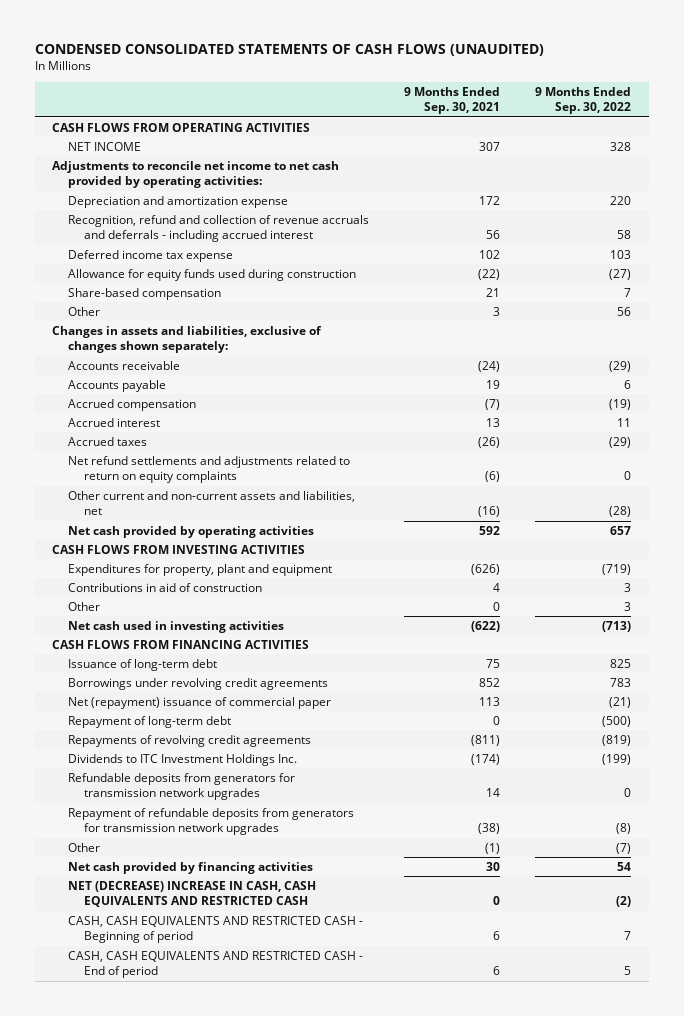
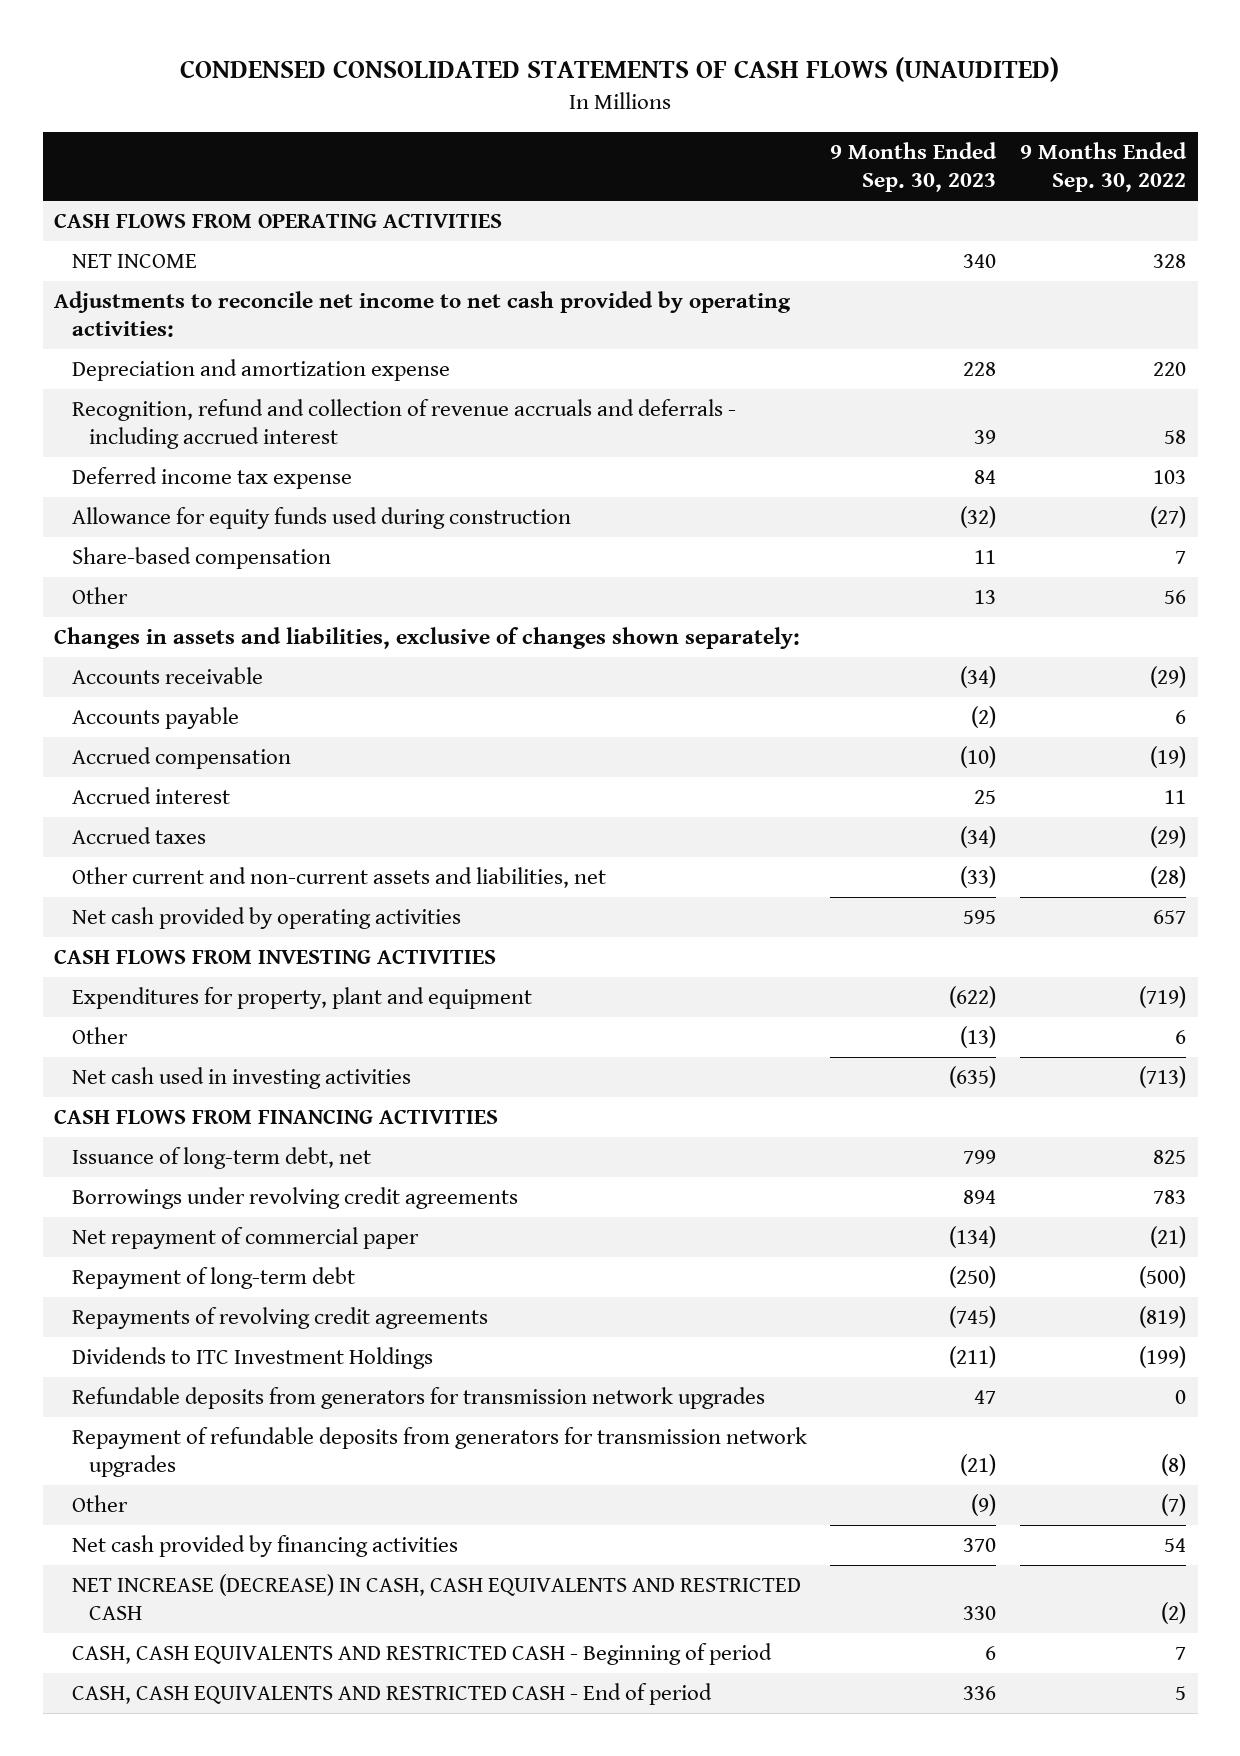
[404,87,501,115] 9 Months Ended Sep. 30, 2021 -> none
none -> [830,141,998,193] 9 Months Ended Sep. 30, 2023
[67,456,350,484] Net refund settlements and adjustments related to return on equity complaints -> none
[67,583,262,593] Contributions in aid of construction -> none
[624,602,632,612] 3 -> [1174,1029,1186,1044] 6
[67,659,217,672] Issuance of long-term debt -> [71,1146,371,1169] Issuance of long-term debt, net
[67,697,331,710] Net (repayment) issuance of commercial paper -> [71,1226,419,1249] Net repayment of commercial paper
[67,754,297,767] Dividends to ITC Investment Holdings Inc. -> [71,1346,433,1369] Dividends to ITC Investment Holdings
[67,881,316,908] NET (DECREASE) INCREASE IN CASH, CASH EQUIVALENTS AND RESTRICTED CASH -> [71,1573,801,1621] NET INCREASE (DECREASE) IN CASH, CASH EQUIVALENTS AND RESTRICTED CASH

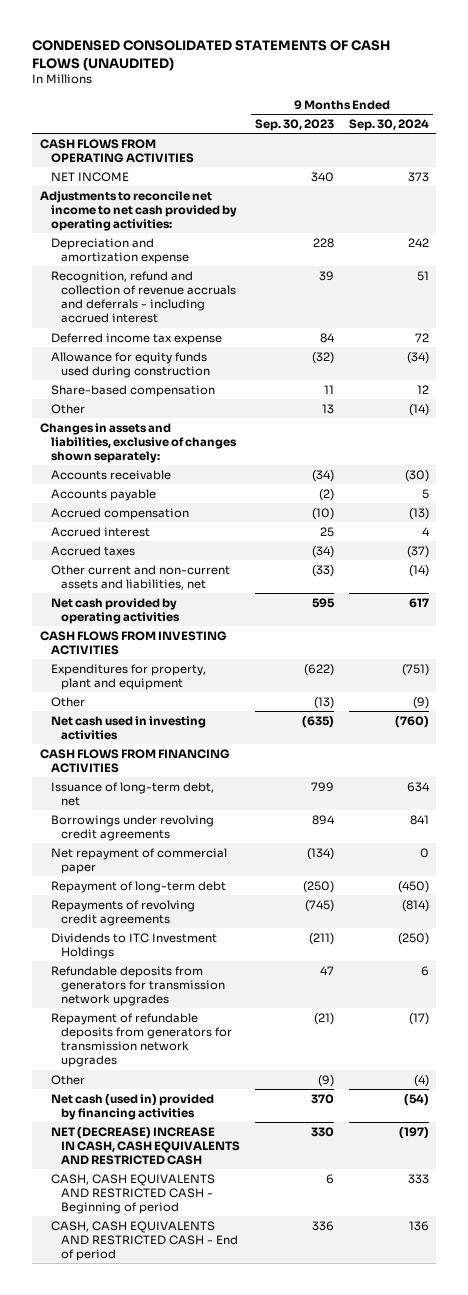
[1019,141,1187,193] 9 Months Ended Sep. 30, 2022 -> none
none -> [348,118,429,131] Sep. 30, 2024
[71,1534,458,1557] Net cash provided by financing activities -> [50,1093,214,1120] Net cash (used in) provided by financing activities
[71,1573,801,1621] NET INCREASE (DECREASE) IN CASH, CASH EQUIVALENTS AND RESTRICTED CASH -> [50,1126,241,1166] NET (DECREASE) INCREASE IN CASH, CASH EQUIVALENTS AND RESTRICTED CASH

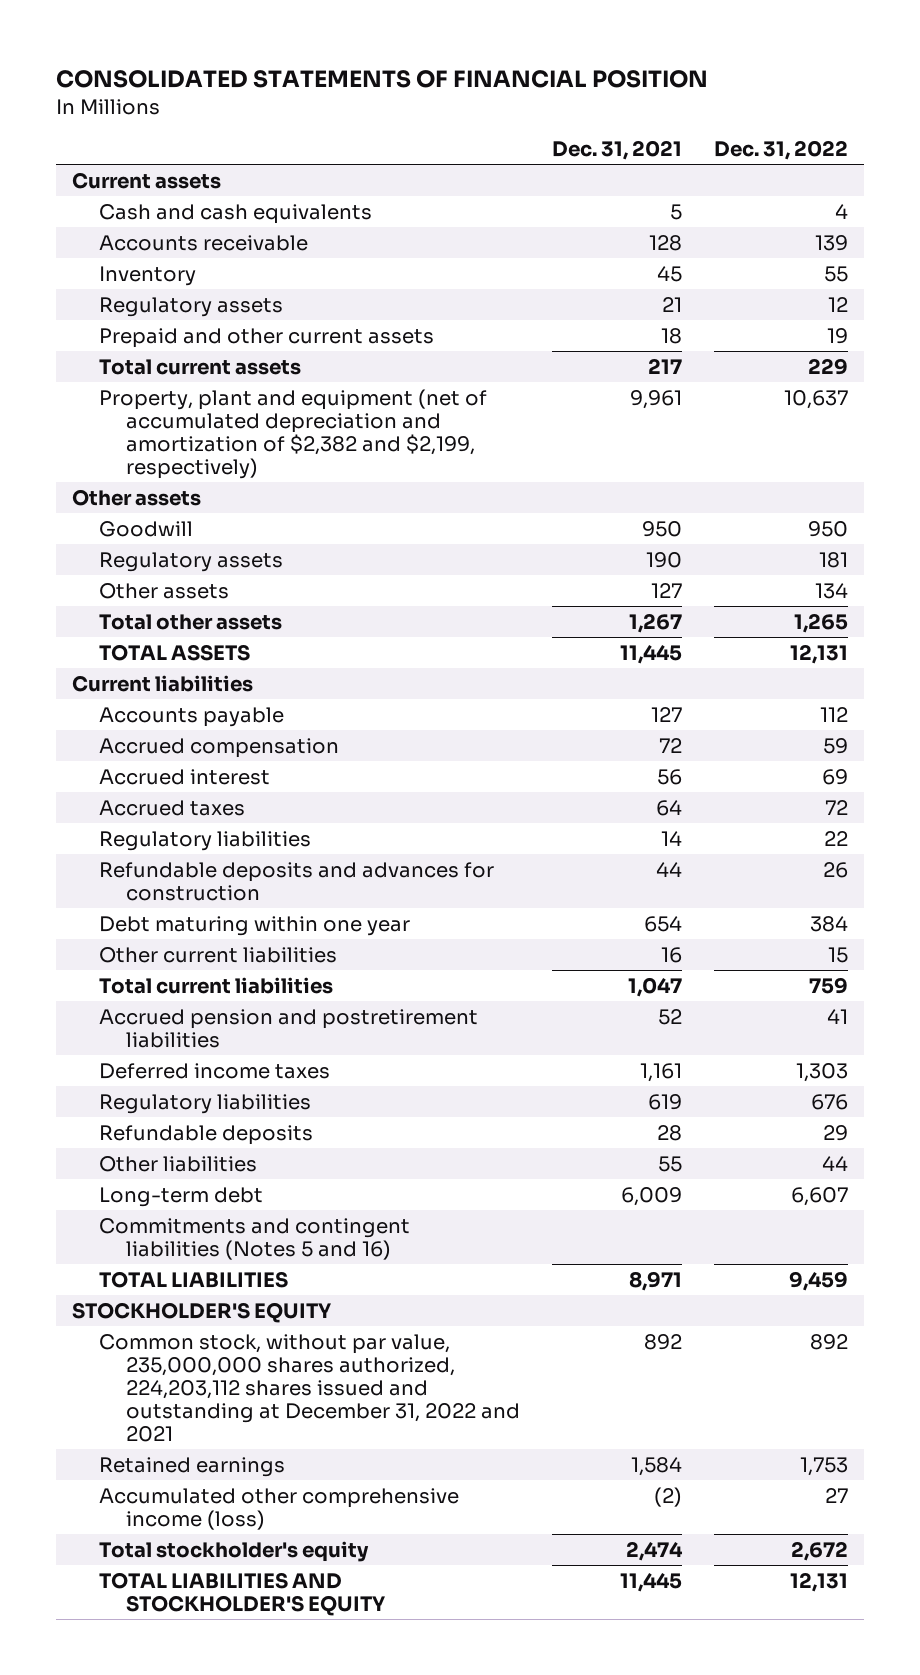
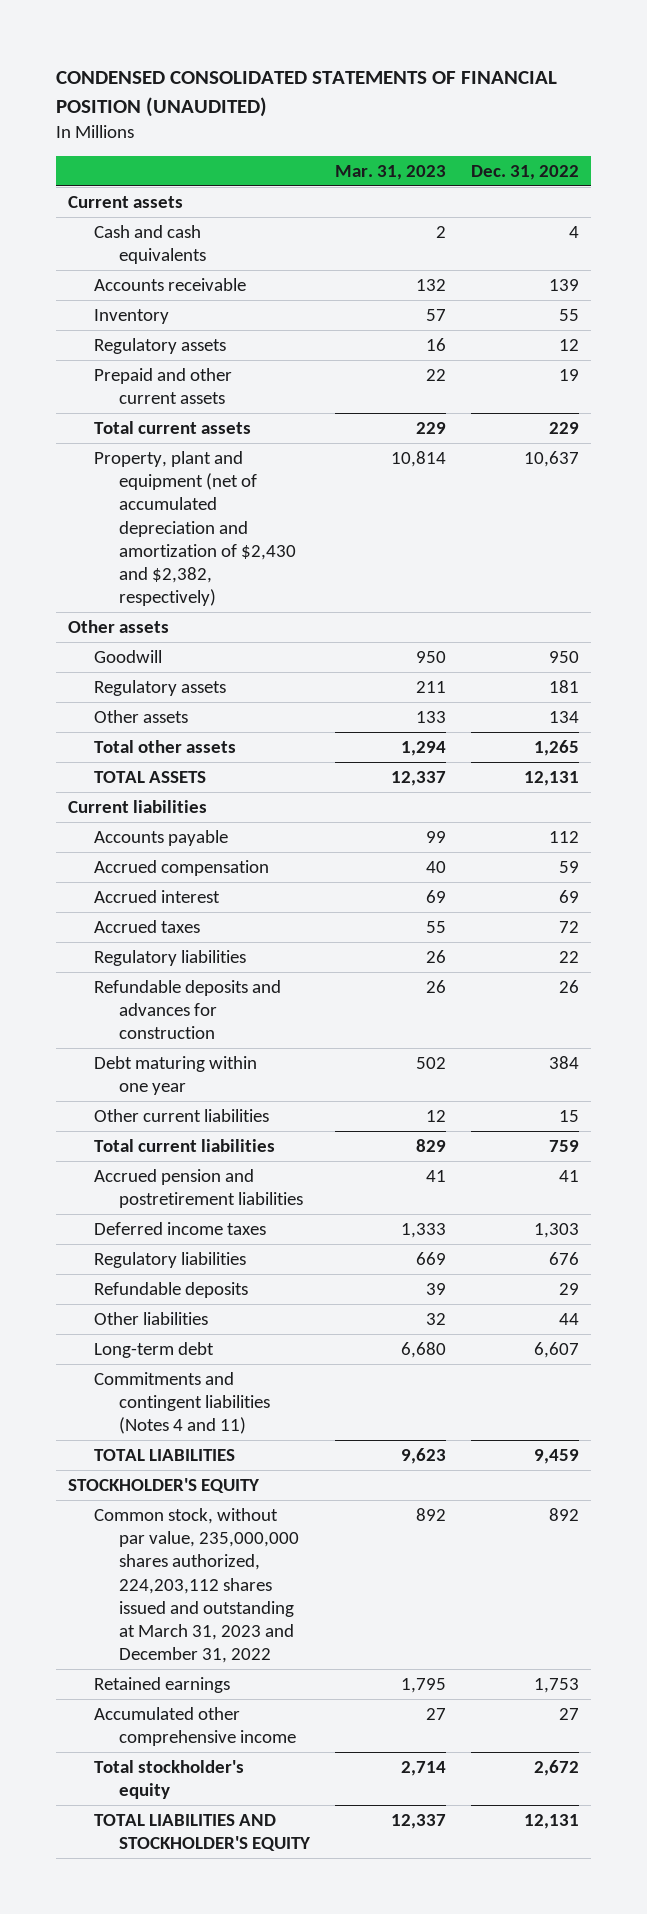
[56,69,709,88] CONSOLIDATED STATEMENTS OF FINANCIAL POSITION -> [55,71,557,117] CONDENSED CONSOLIDATED STATEMENTS OF FINANCIAL POSITION (UNAUDITED)
[551,139,682,160] Dec. 31, 2021 -> none
none -> [334,164,446,180] Mar. 31, 2023
[98,388,487,479] Property, plant and equipment (net of accumulated depreciation and amortization of $2,382 and $2,199, respectively) -> [93,450,296,607] Property, plant and equipment (net of accumulated depreciation and amortization of $2,430 and $2,382, respectively)
[98,1217,410,1260] Commitments and contingent liabilities (Notes 5 and 16) -> [93,1371,270,1435] Commitments and contingent liabilities (Notes 4 and 11)
[98,1333,520,1442] Common stock, without par value, 235,000,000 shares authorized, 224,203,112 shares issued and outstanding at December 31, 2022 and 2021 -> [93,1507,299,1664] Common stock, without par value, 235,000,000 shares authorized, 224,203,112 shares issued and outstanding at March 31, 2023 and December 31, 2022
[98,1487,459,1530] Accumulated other comprehensive income (loss) -> [93,1706,296,1747] Accumulated other comprehensive income

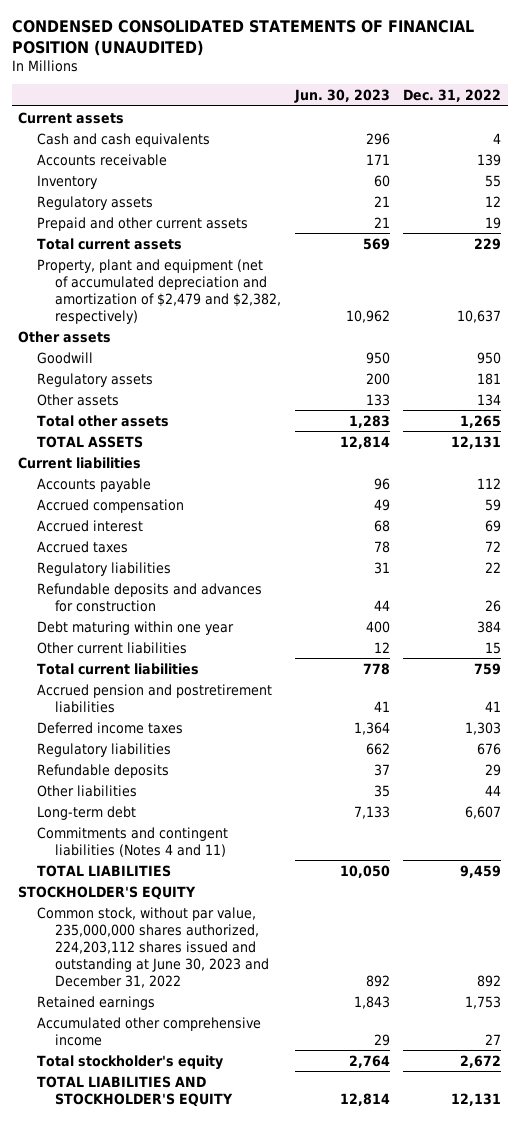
[334,164,446,180] Mar. 31, 2023 -> none
none -> [293,88,390,103] Jun. 30, 2023
[93,450,296,607] Property, plant and equipment (net of accumulated depreciation and amortization of $2,430 and $2,382, respectively) -> [36,258,281,324] Property, plant and equipment (net of accumulated depreciation and amortization of $2,479 and $2,382, respectively)
[93,1507,299,1664] Common stock, without par value, 235,000,000 shares authorized, 224,203,112 shares issued and outstanding at March 31, 2023 and December 31, 2022 -> [36,906,269,988] Common stock, without par value, 235,000,000 shares authorized, 224,203,112 shares issued and outstanding at June 30, 2023 and December 31, 2022

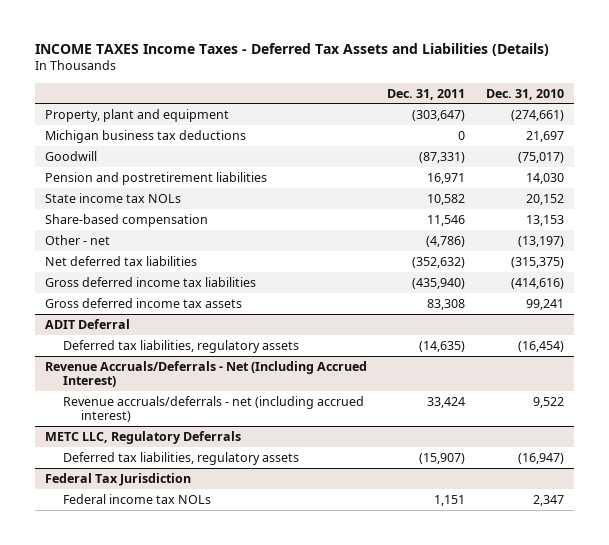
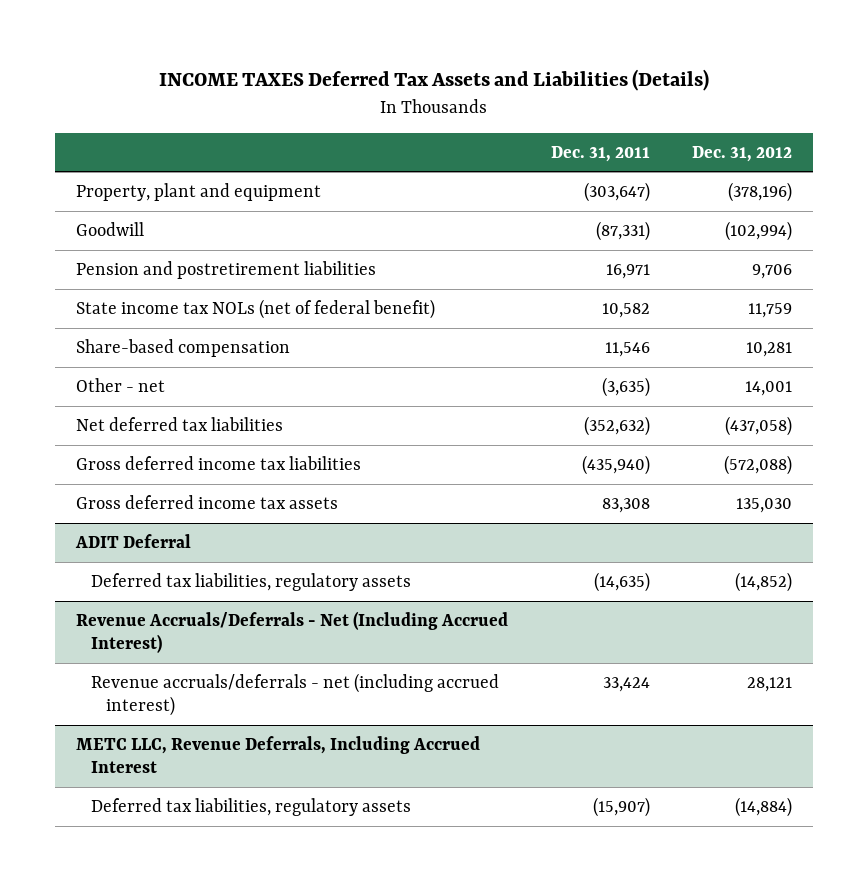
[34,42,549,56] INCOME TAXES Income Taxes - Deferred Tax Assets and Liabilities (Details) -> [159,69,710,92] INCOME TAXES Deferred Tax Assets and Liabilities (Details)
[485,88,564,100] Dec. 31, 2010 -> none
none -> [691,145,792,162] Dec. 31, 2012
[44,129,246,143] Michigan business tax deductions -> none
[44,192,181,203] State income tax NOLs -> [76,298,436,319] State income tax NOLs (net of federal benefit)
[426,235,466,247] (4,786) -> [601,376,650,397] (3,635)
[44,430,241,444] METC LLC, Regulatory Deferrals -> none
none -> [76,735,481,774] METC LLC, Revenue Deferrals, Including Accrued Interest
[44,472,191,486] Federal Tax Jurisdiction -> none
[63,493,212,504] Federal income tax NOLs -> none

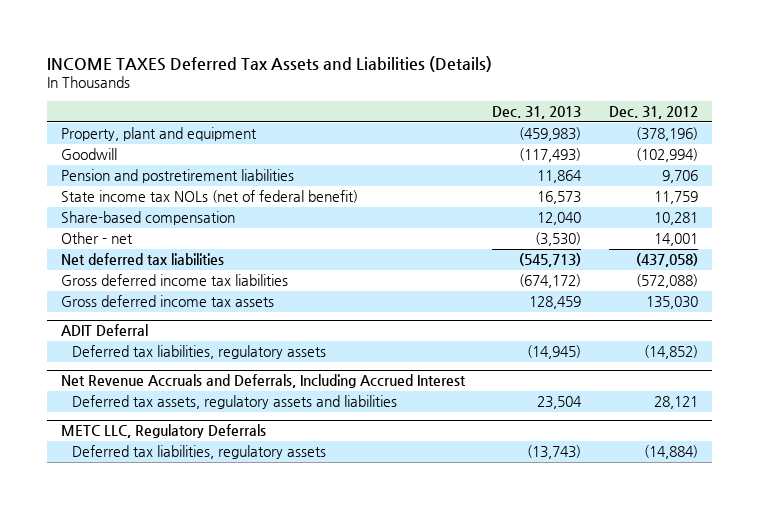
[550,145,650,162] Dec. 31, 2011 -> none
none -> [492,106,582,120] Dec. 31, 2013
[76,735,481,774] METC LLC, Revenue Deferrals, Including Accrued Interest -> none
[76,610,509,654] Revenue Accruals/Deferrals - Net (Including Accrued Interest) -> [60,374,466,389] Net Revenue Accruals and Deferrals, Including Accrued Interest
[91,672,500,717] Revenue accruals/deferrals - net (including accrued interest) -> [72,395,398,410] Deferred tax assets, regulatory assets and liabilities
none -> [60,424,266,439] METC LLC, Regulatory Deferrals

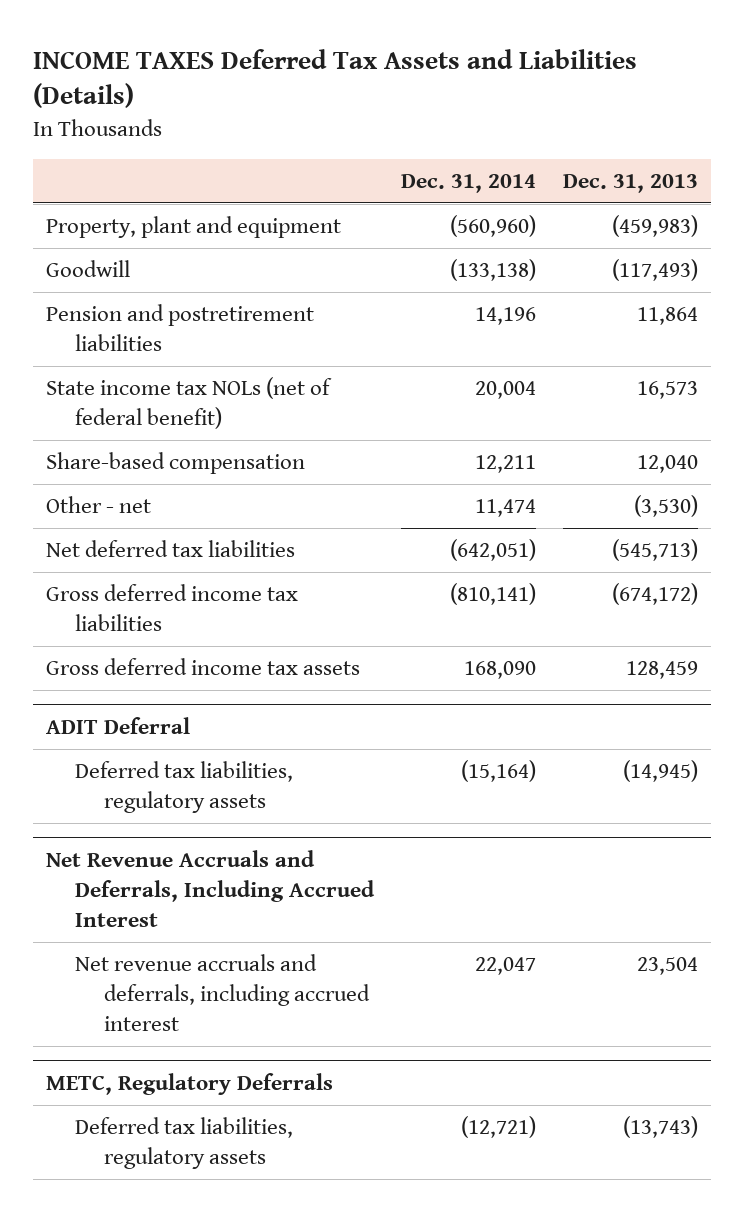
[608,106,698,120] Dec. 31, 2012 -> none
none -> [400,173,536,193] Dec. 31, 2014
[72,395,398,410] Deferred tax assets, regulatory assets and liabilities -> [74,954,370,1031] Net revenue accruals and deferrals, including accrued interest
[60,424,266,439] METC LLC, Regulatory Deferrals -> [46,1073,334,1096] METC, Regulatory Deferrals

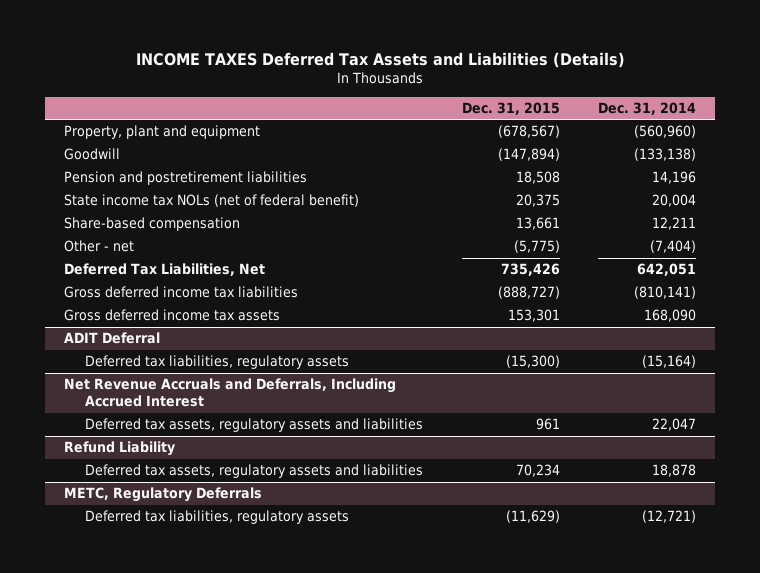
[562,173,698,193] Dec. 31, 2013 -> none
none -> [461,102,560,116] Dec. 31, 2015
[474,499,536,518] 11,474 -> [650,240,697,254] (7,404)
[46,540,296,558] Net deferred tax liabilities -> [63,263,265,277] Deferred Tax Liabilities, Net
[449,539,536,562] (642,051) -> [637,263,697,277] 642,051
[74,954,370,1031] Net revenue accruals and deferrals, including accrued interest -> [85,418,424,433] Deferred tax assets, regulatory assets and liabilities
none -> [63,441,175,457] Refund Liability
none -> [85,464,424,479] Deferred tax assets, regulatory assets and liabilities

